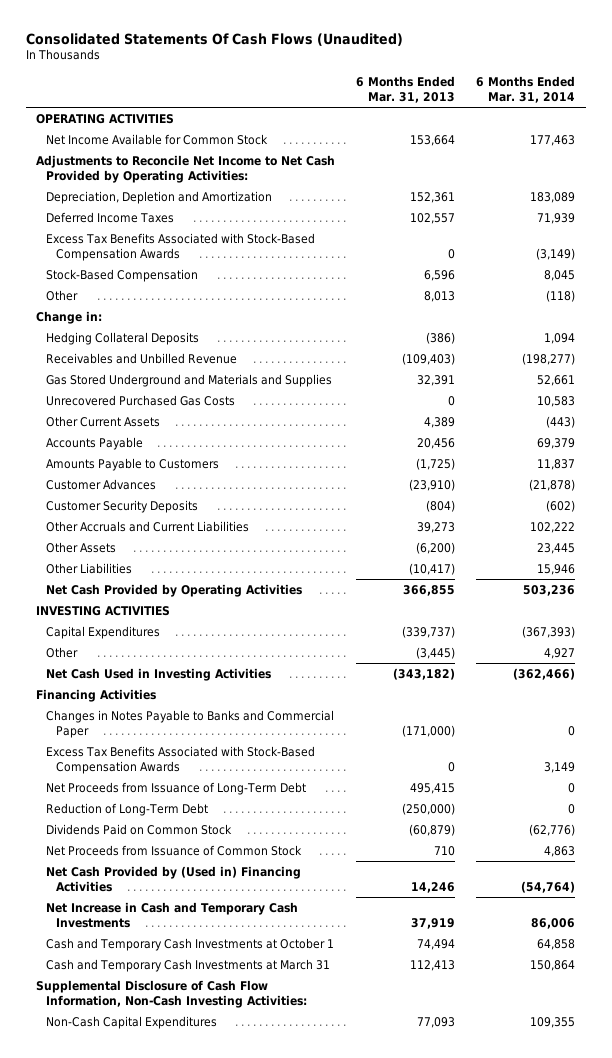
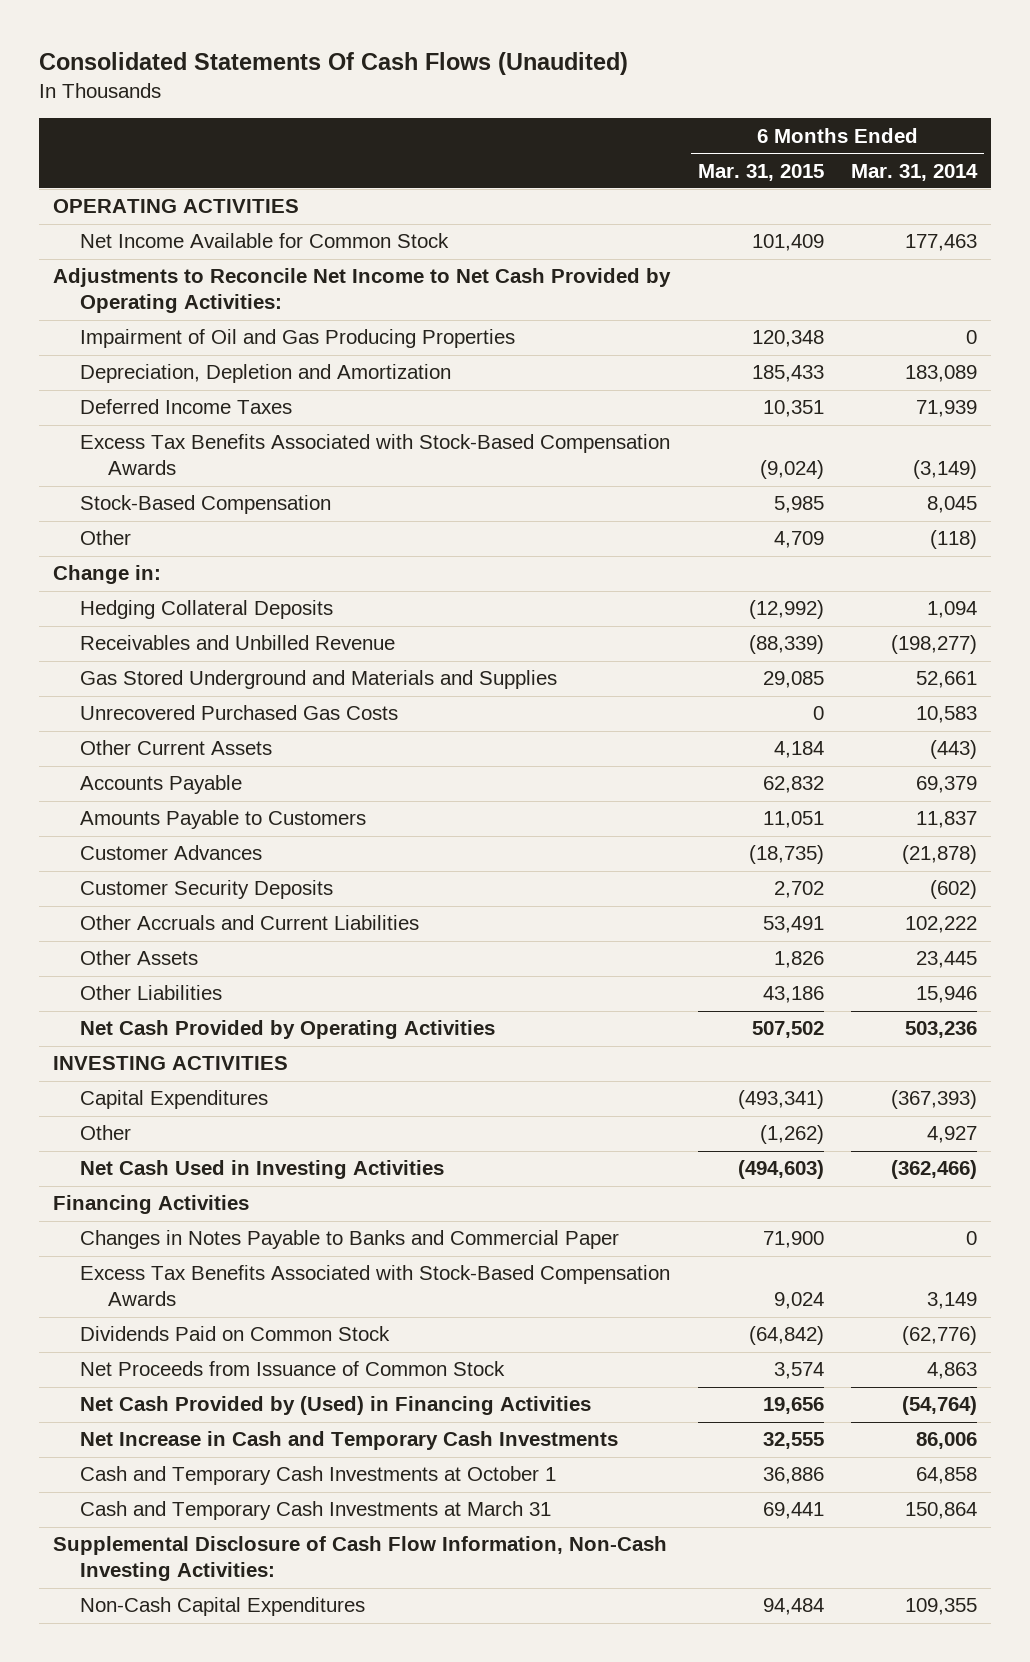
[356,75,456,103] 6 Months Ended Mar. 31, 2013 -> none
none -> [697,163,824,181] Mar. 31, 2015
none -> [80,329,516,349] Impairment of Oil and Gas Producing Properties
[46,781,307,795] Net Proceeds from Issuance of Long-Term Debt -> none
[46,802,209,816] Reduction of Long-Term Debt -> none
[46,865,302,892] Net Cash Provided by (Used in) Financing Activities -> [80,1396,592,1416] Net Cash Provided by (Used) in Financing Activities

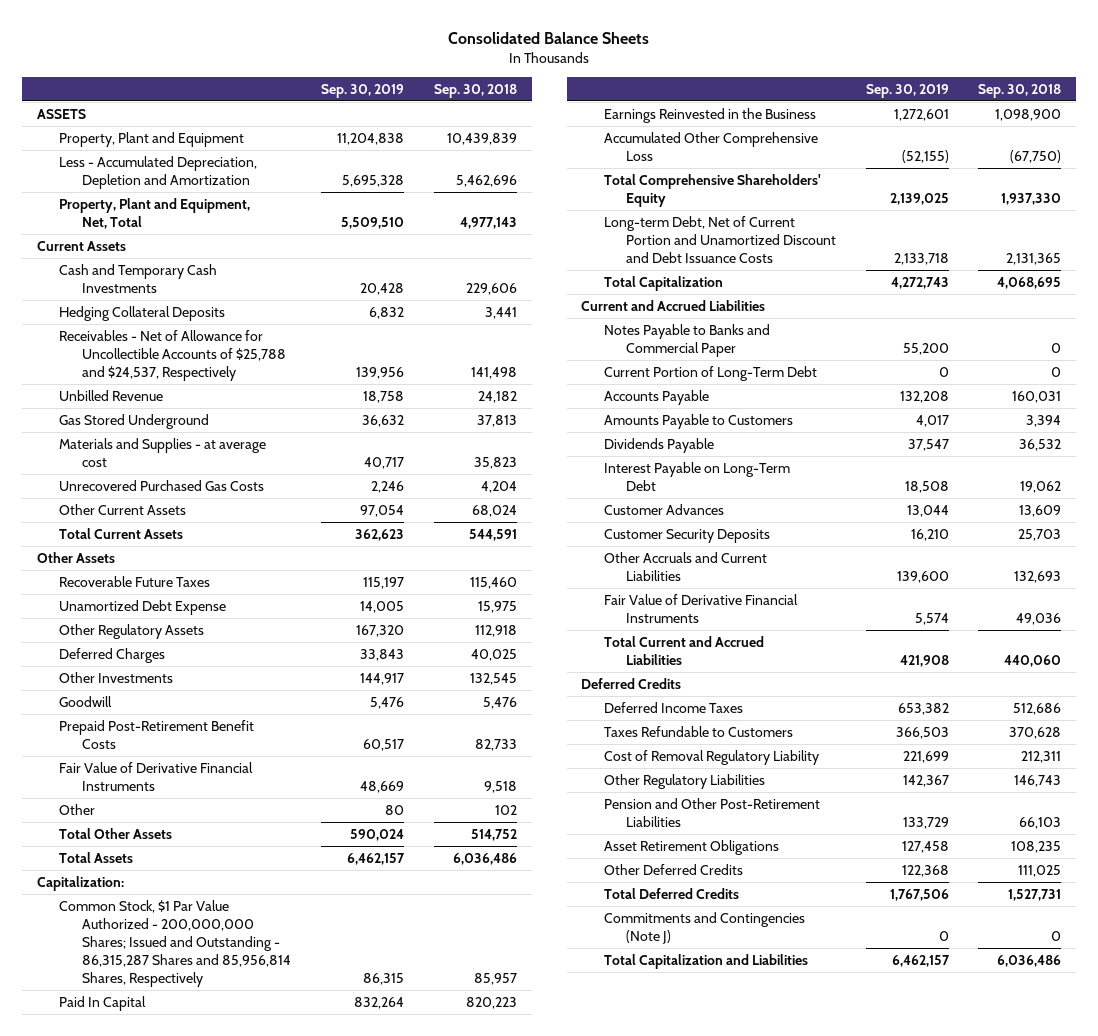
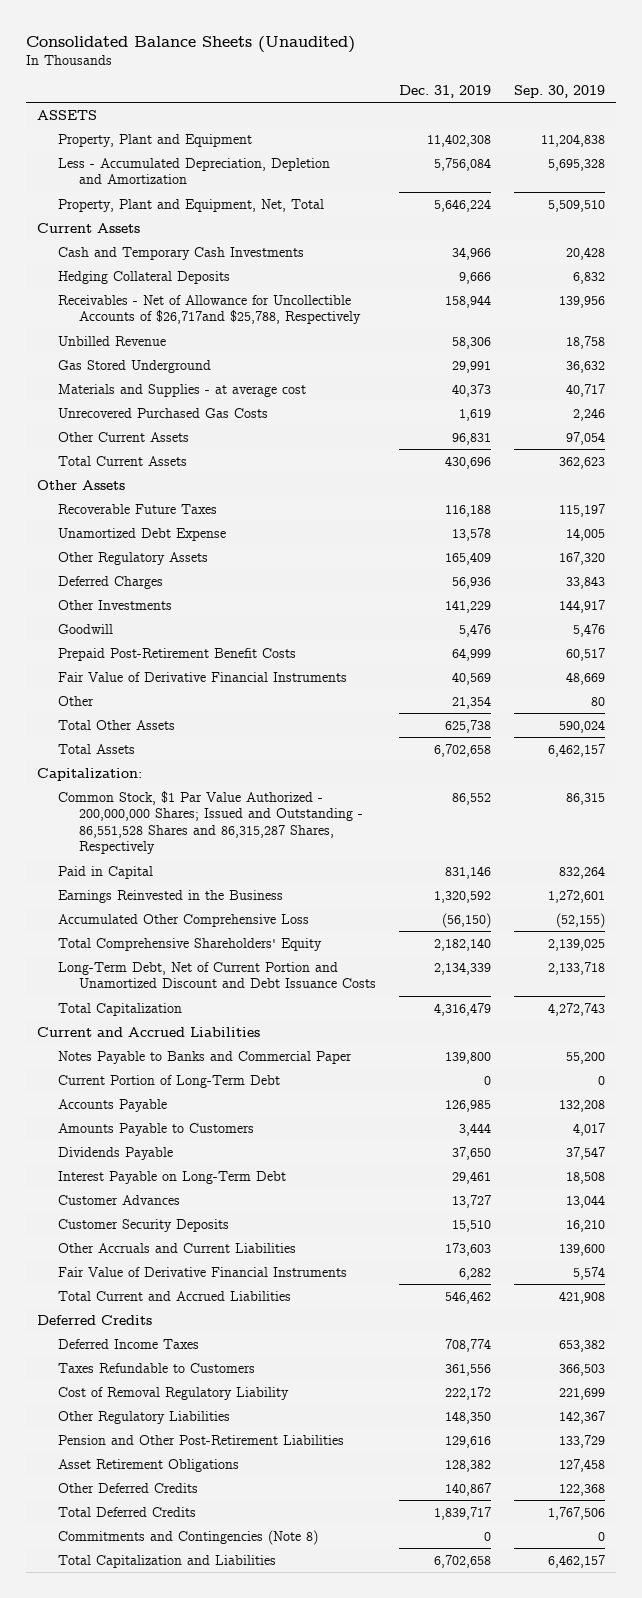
[448,32,650,45] Consolidated Balance Sheets -> [25,35,355,53] Consolidated Balance Sheets (Unaudited)
[433,83,517,98] Sep. 30, 2018 -> none
none -> [399,84,492,98] Dec. 31, 2019
[59,329,286,382] Receivables - Net of Allowance for Uncollectible Accounts of $25,788 and $24,537, Respectively -> [58,294,362,325] Receivables - Net of Allowance for Uncollectible Accounts of $26,717and $25,788, Respectively
[59,899,291,988] Common Stock, $1 Par Value Authorized - 200,000,000 Shares; Issued and Outstanding - 86,315,287 Shares and 85,956,814 Shares, Respectively -> [58,790,364,855] Common Stock, $1 Par Value Authorized - 200,000,000 Shares; Issued and Outstanding - 86,551,528 Shares and 86,315,287 Shares, Respectively
[59,995,147,1011] Paid In Capital -> [58,865,154,879] Paid in Capital
[603,215,837,264] Long-term Debt, Net of Current Portion and Unamortized Discount and Debt Issuance Costs -> [58,961,377,989] Long-Term Debt, Net of Current Portion and Unamortized Discount and Debt Issuance Costs
[603,911,805,944] Commitments and Contingencies (Note J) -> [58,1529,319,1545] Commitments and Contingencies (Note 8)

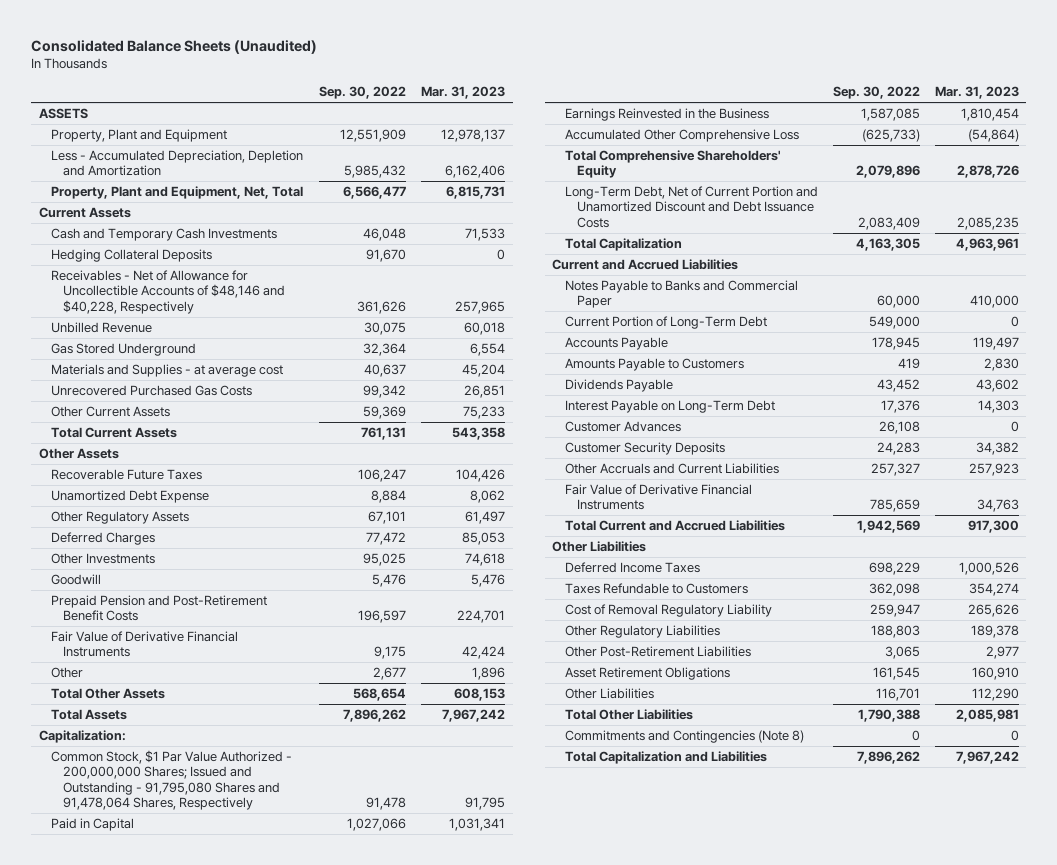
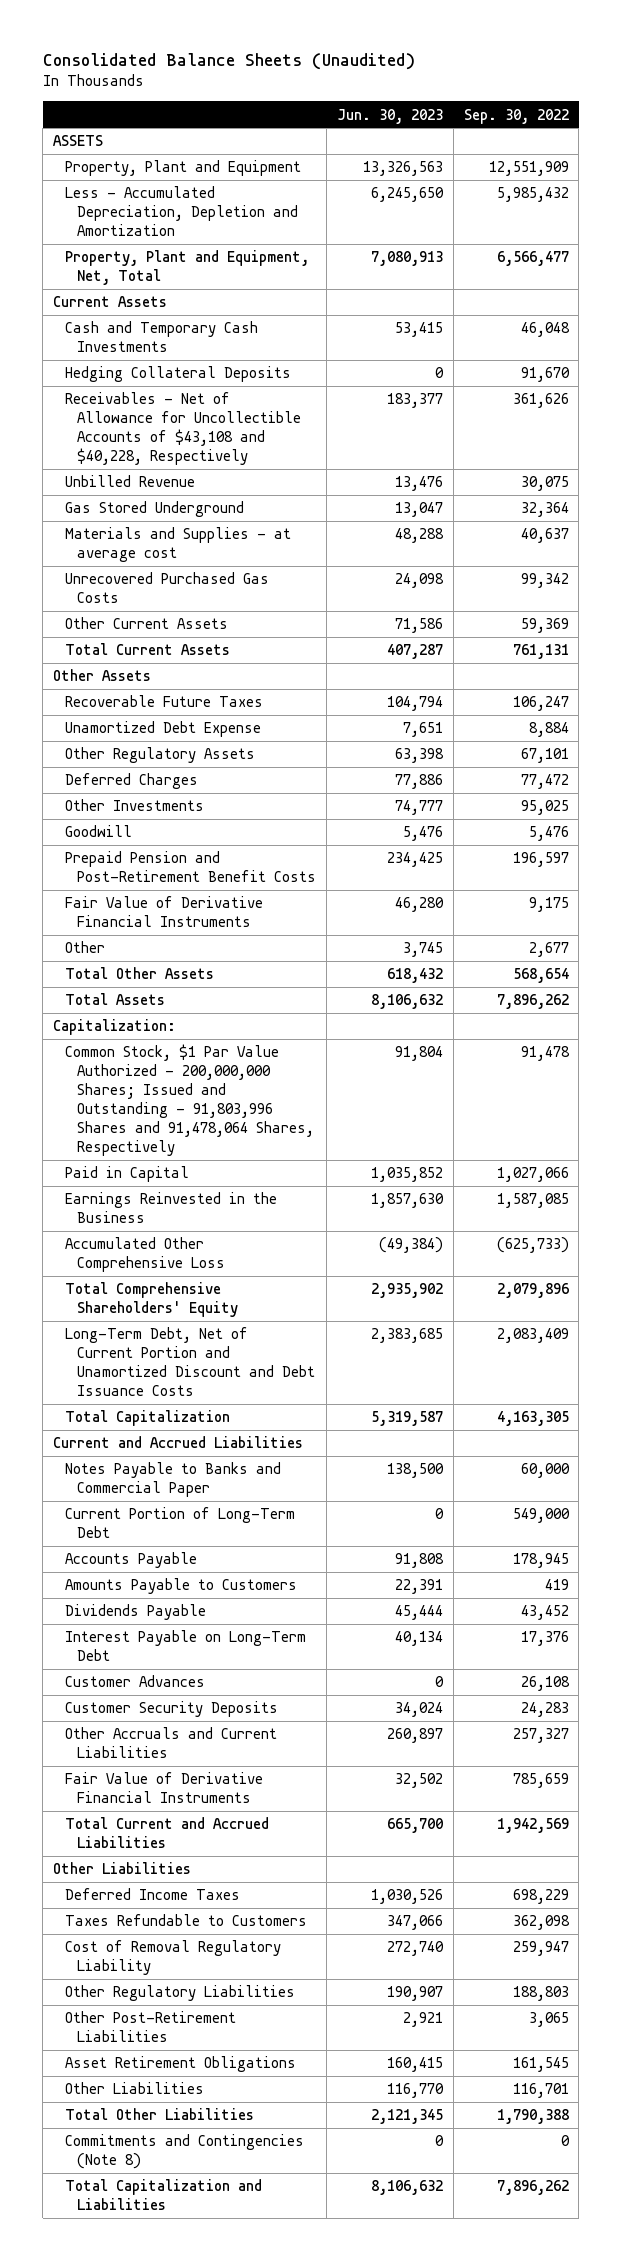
[421,86,506,100] Mar. 31, 2023 -> none
none -> [336,108,443,124] Jun. 30, 2023
[51,270,286,314] Receivables - Net of Allowance for Uncollectible Accounts of $48,146 and $40,228, Respectively -> [65,392,302,466] Receivables - Net of Allowance for Uncollectible Accounts of $43,108 and $40,228, Respectively
[51,750,293,810] Common Stock, $1 Par Value Authorized - 200,000,000 Shares; Issued and Outstanding - 91,795,080 Shares and 91,478,064 Shares, Respectively -> [65,1044,315,1157] Common Stock, $1 Par Value Authorized - 200,000,000 Shares; Issued and Outstanding - 91,803,996 Shares and 91,478,064 Shares, Respectively

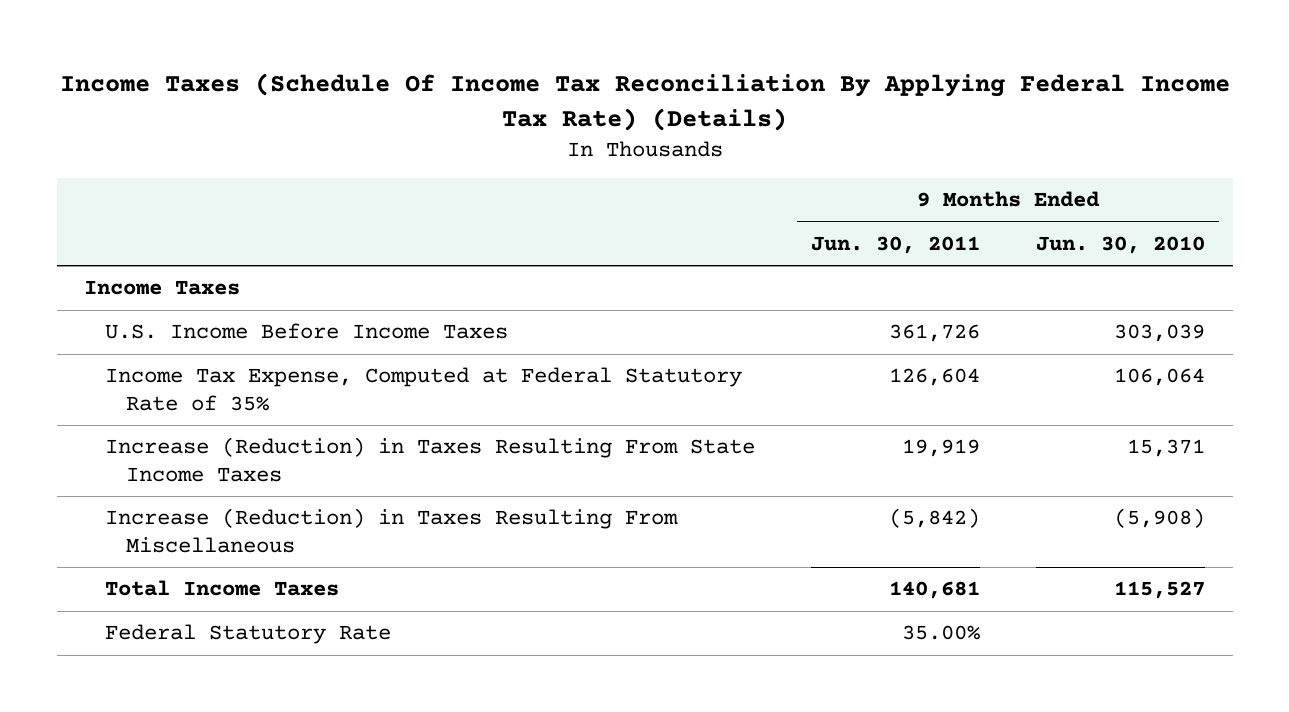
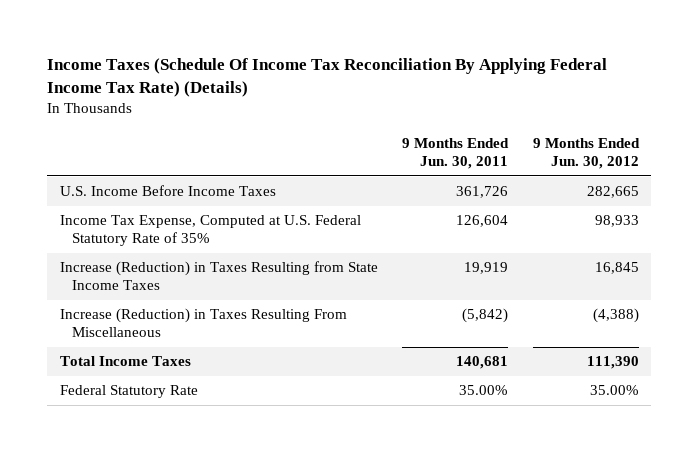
[1035,236,1205,255] Jun. 30, 2010 -> none
none -> [532,137,640,169] 9 Months Ended Jun. 30, 2012
[84,280,241,296] Income Taxes -> none
[105,367,743,412] Income Tax Expense, Computed at Federal Statutory Rate of 35% -> [59,215,361,247] Income Tax Expense, Computed at U.S. Federal Statutory Rate of 35%
[105,437,756,483] Increase (Reduction) in Taxes Resulting From State Income Taxes -> [59,261,378,291] Increase (Reduction) in Taxes Resulting from State Income Taxes

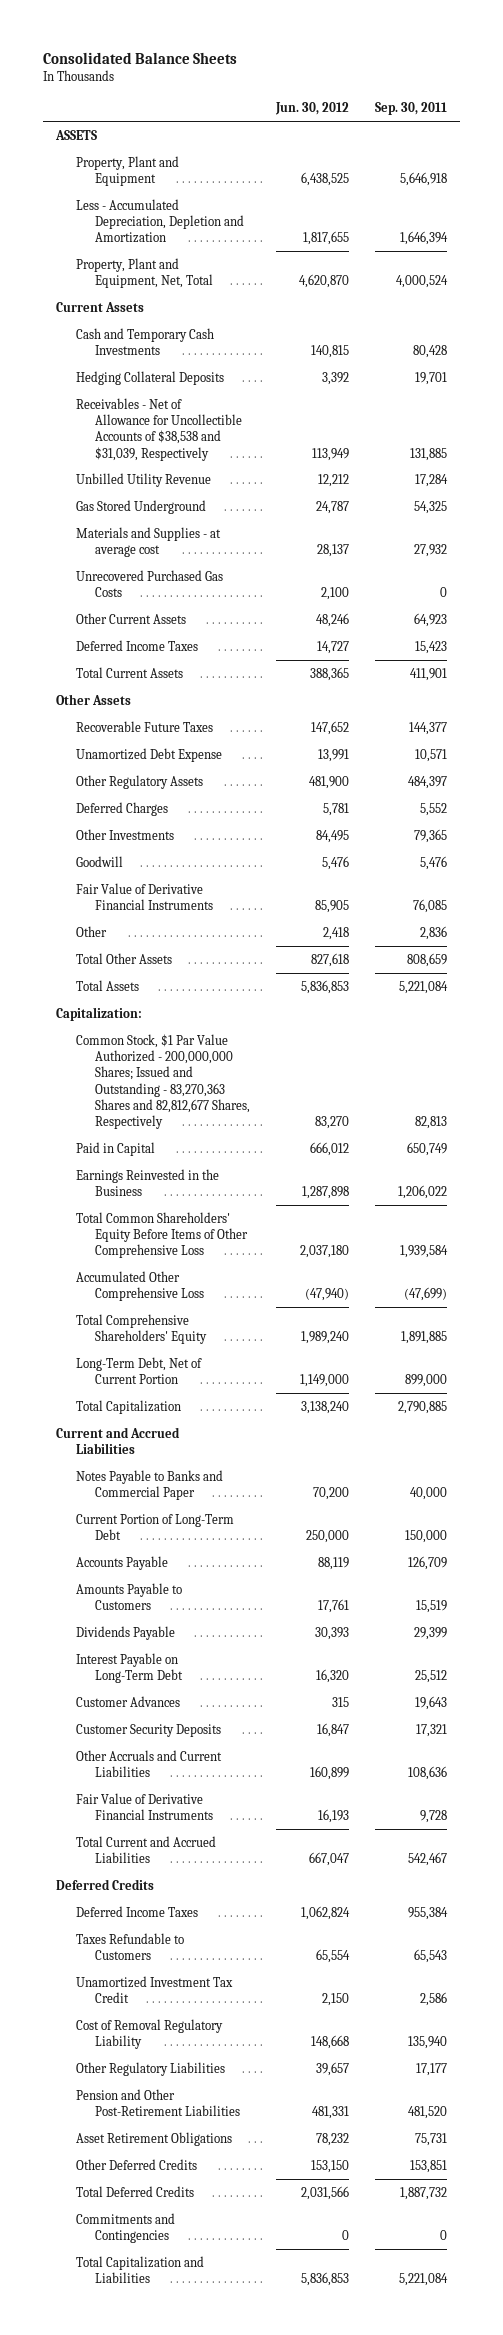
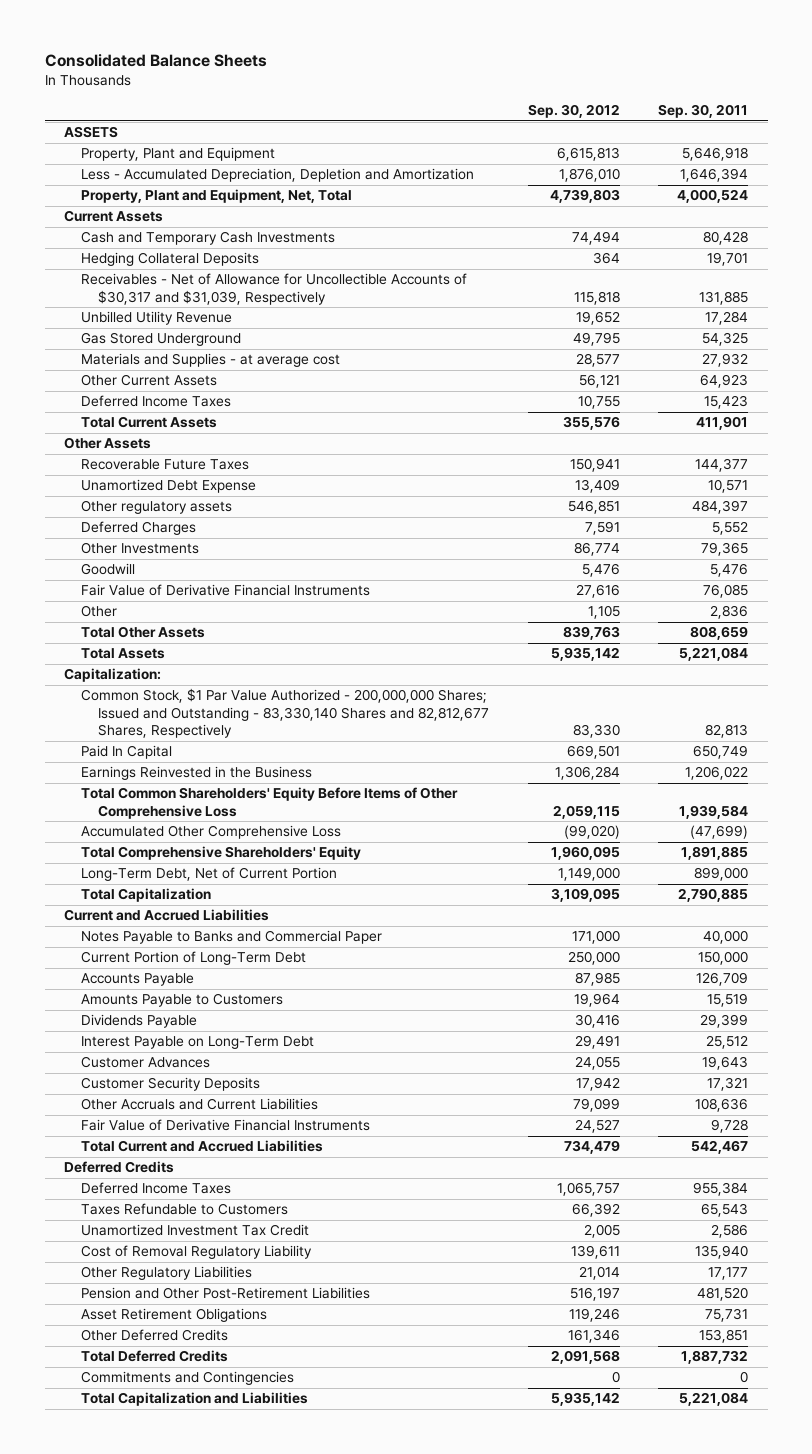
[274,102,349,116] Jun. 30, 2012 -> none
none -> [527,104,620,119] Sep. 30, 2012
[75,397,243,461] Receivables - Net of Allowance for Uncollectible Accounts of $38,538 and $31,039, Respectively -> [80,273,467,305] Receivables - Net of Allowance for Uncollectible Accounts of $30,317 and $31,039, Respectively
[75,569,223,598] Unrecovered Purchased Gas Costs -> none
[75,774,203,789] Other Regulatory Assets -> [80,500,232,515] Other regulatory assets
[75,1033,251,1130] Common Stock, $1 Par Value Authorized - 200,000,000 Shares; Issued and Outstanding - 83,270,363 Shares and 82,812,677 Shares, Respectively -> [80,688,489,739] Common Stock, $1 Par Value Authorized - 200,000,000 Shares; Issued and Outstanding - 83,330,140 Shares and 82,812,677 Shares, Respectively
[75,1141,155,1156] Paid in Capital -> [80,745,172,760] Paid In Capital

